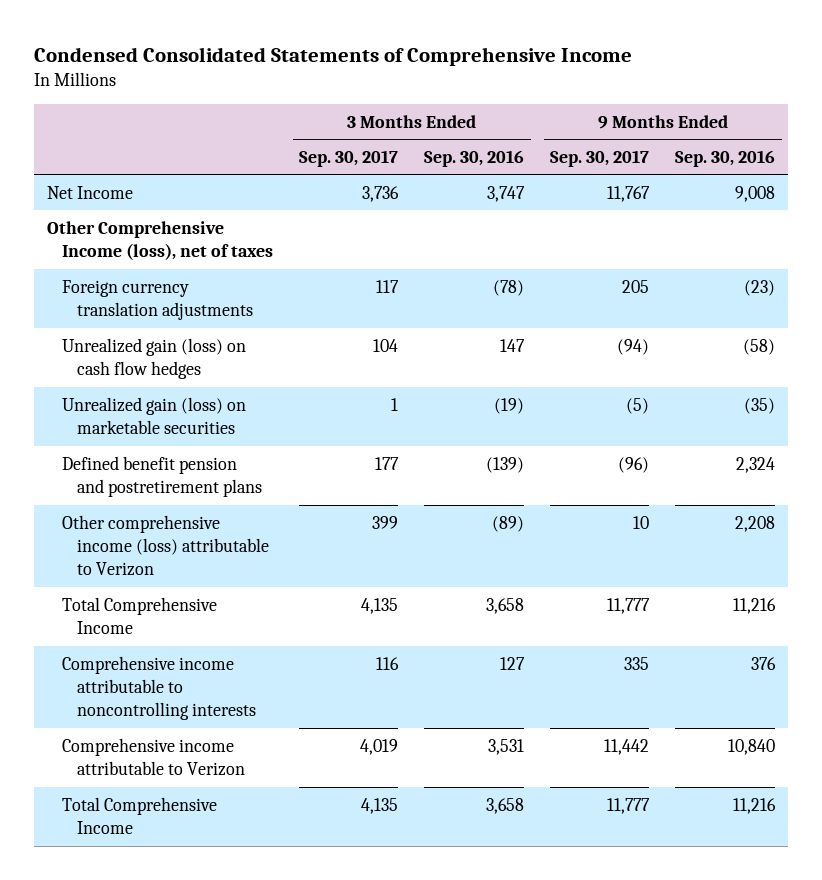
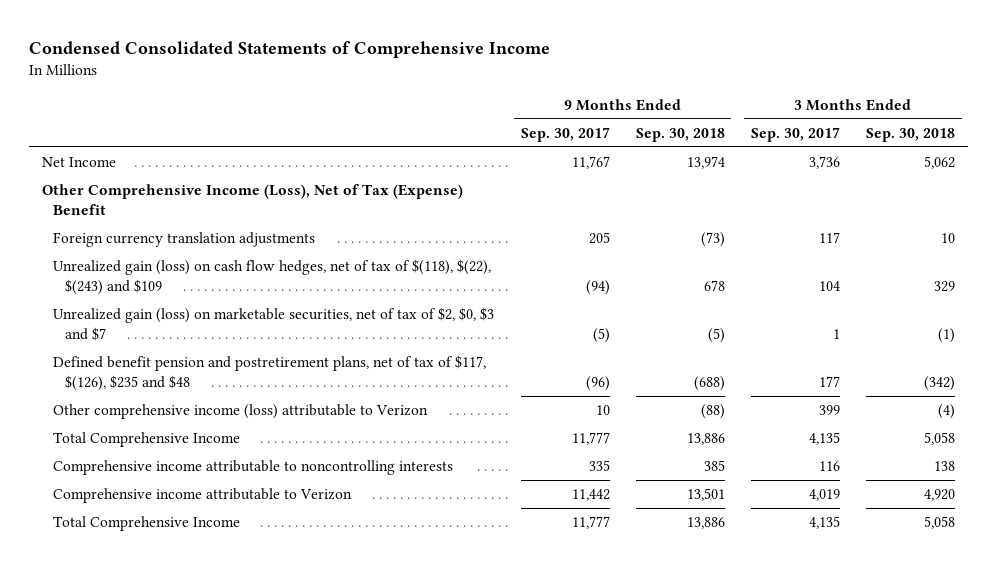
[424,149,525,167] Sep. 30, 2016 -> none
[675,149,776,167] Sep. 30, 2016 -> none
none -> [635,127,725,142] Sep. 30, 2018
none -> [866,127,956,142] Sep. 30, 2018
[47,220,274,261] Other Comprehensive Income (loss), net of taxes -> [42,184,464,216] Other Comprehensive Income (Loss), Net of Tax (Expense) Benefit
[62,337,247,380] Unrealized gain (loss) on cash flow hedges -> [53,259,492,296] Unrealized gain (loss) on cash flow hedges, net of tax of $(118), $(22), $(243) and $109
[62,396,247,435] Unrealized gain (loss) on marketable securities -> [53,307,495,342] Unrealized gain (loss) on marketable securities, net of tax of $2, $0, $3 and $7
[62,455,263,498] Defined benefit pension and postretirement plans -> [53,355,487,392] Defined benefit pension and postretirement plans, net of tax of $117, $(126), $235 and $48

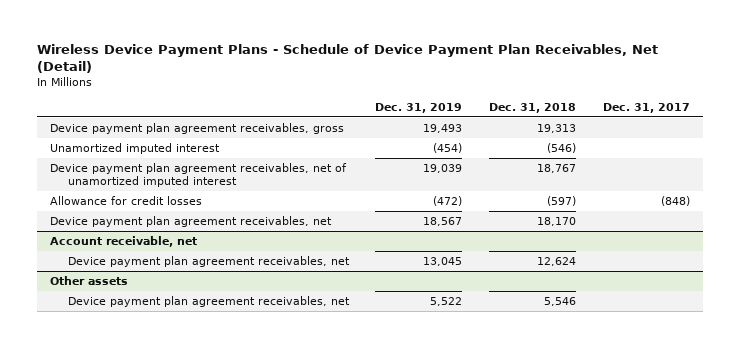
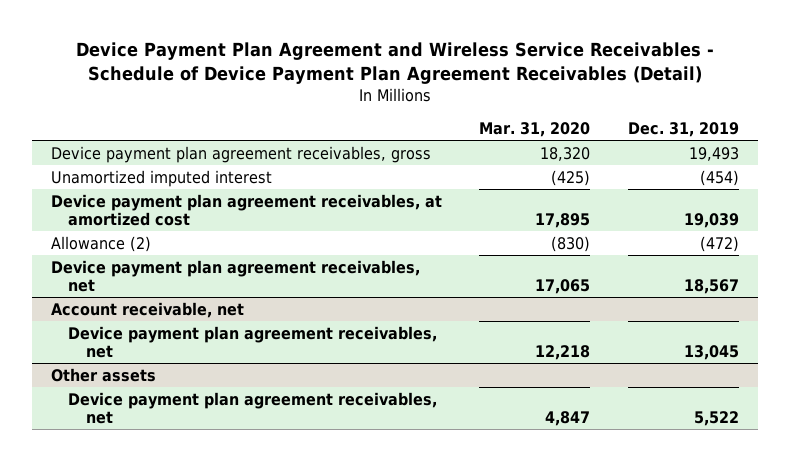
[36,43,658,73] Wireless Device Payment Plans - Schedule of Device Payment Plan Receivables, Net (Detail) -> [75,42,714,84] Device Payment Plan Agreement and Wireless Service Receivables - Schedule of Device Payment Plan Agreement Receivables (Detail)
[489,102,577,113] Dec. 31, 2018 -> none
[603,102,691,113] Dec. 31, 2017 -> none
none -> [479,121,591,137] Mar. 31, 2020
[49,162,347,187] Device payment plan agreement receivables, net of unamortized imputed interest -> [50,193,442,226] Device payment plan agreement receivables, at amortized cost
[49,195,202,205] Allowance for credit losses -> [50,235,151,252] Allowance (2)

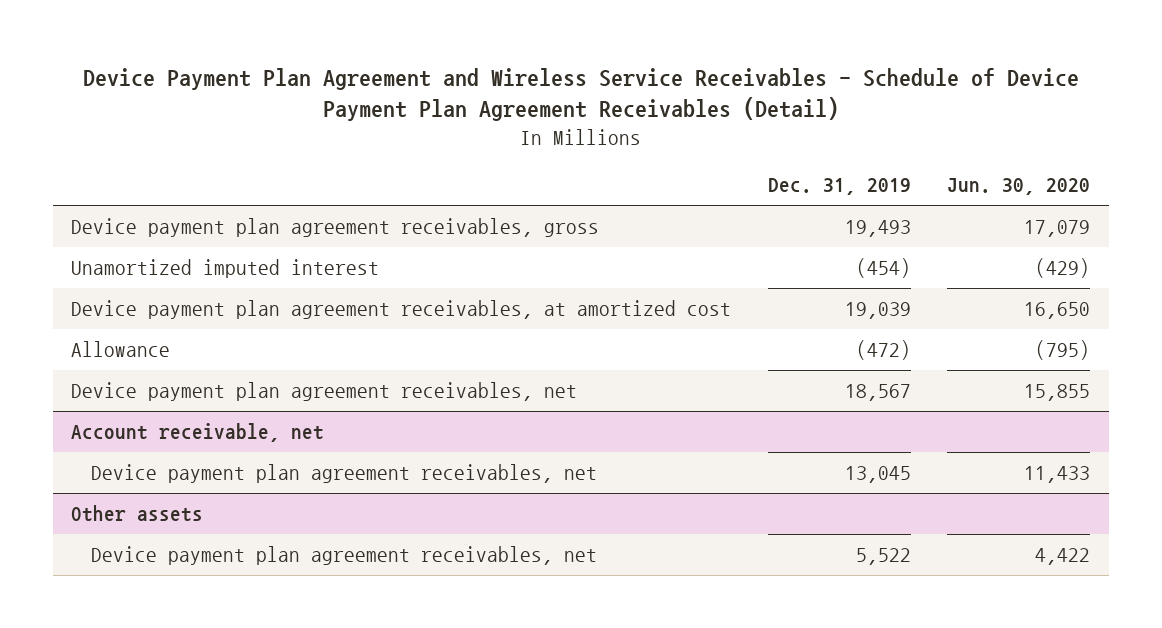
[479,121,591,137] Mar. 31, 2020 -> none
none -> [947,178,1091,196] Jun. 30, 2020
[50,235,151,252] Allowance (2) -> [71,341,171,358] Allowance

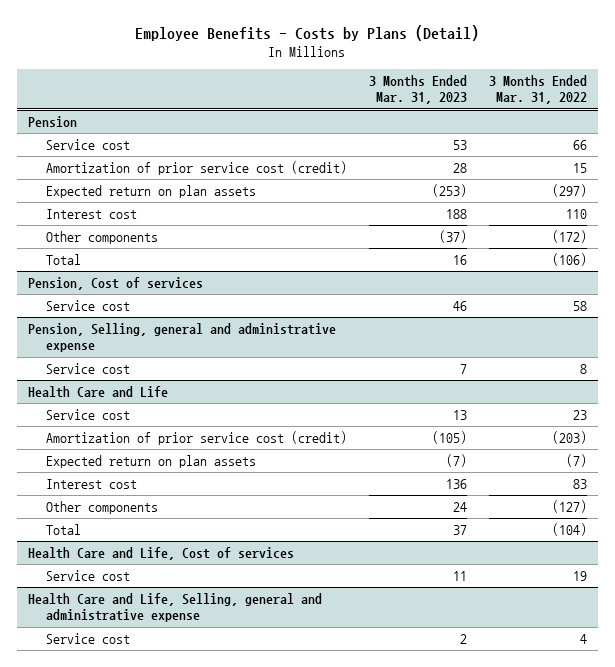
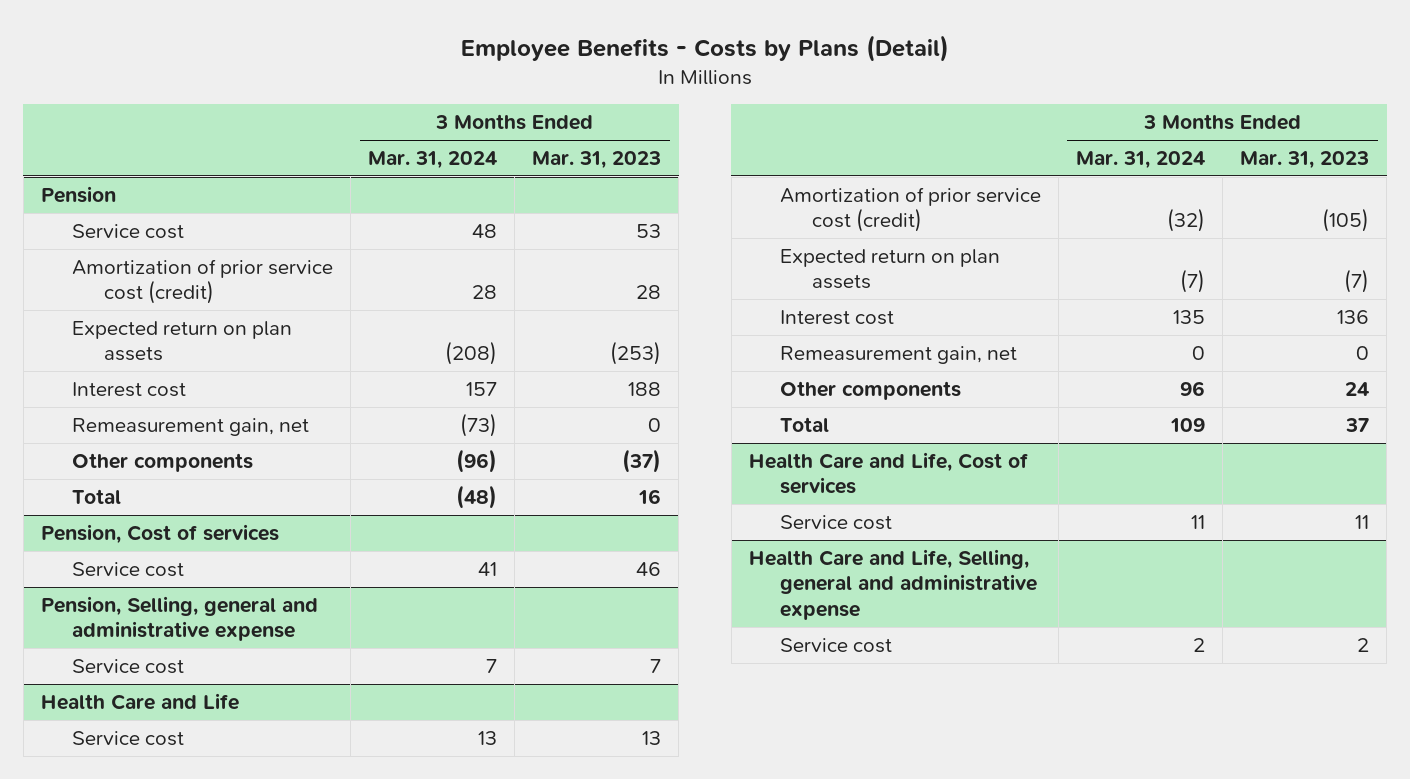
[488,75,587,105] 3 Months Ended Mar. 31, 2022 -> none
none -> [368,151,498,170] Mar. 31, 2024
none -> [72,417,310,436] Remeasurement gain, net
none -> [780,345,1018,364] Remeasurement gain, net

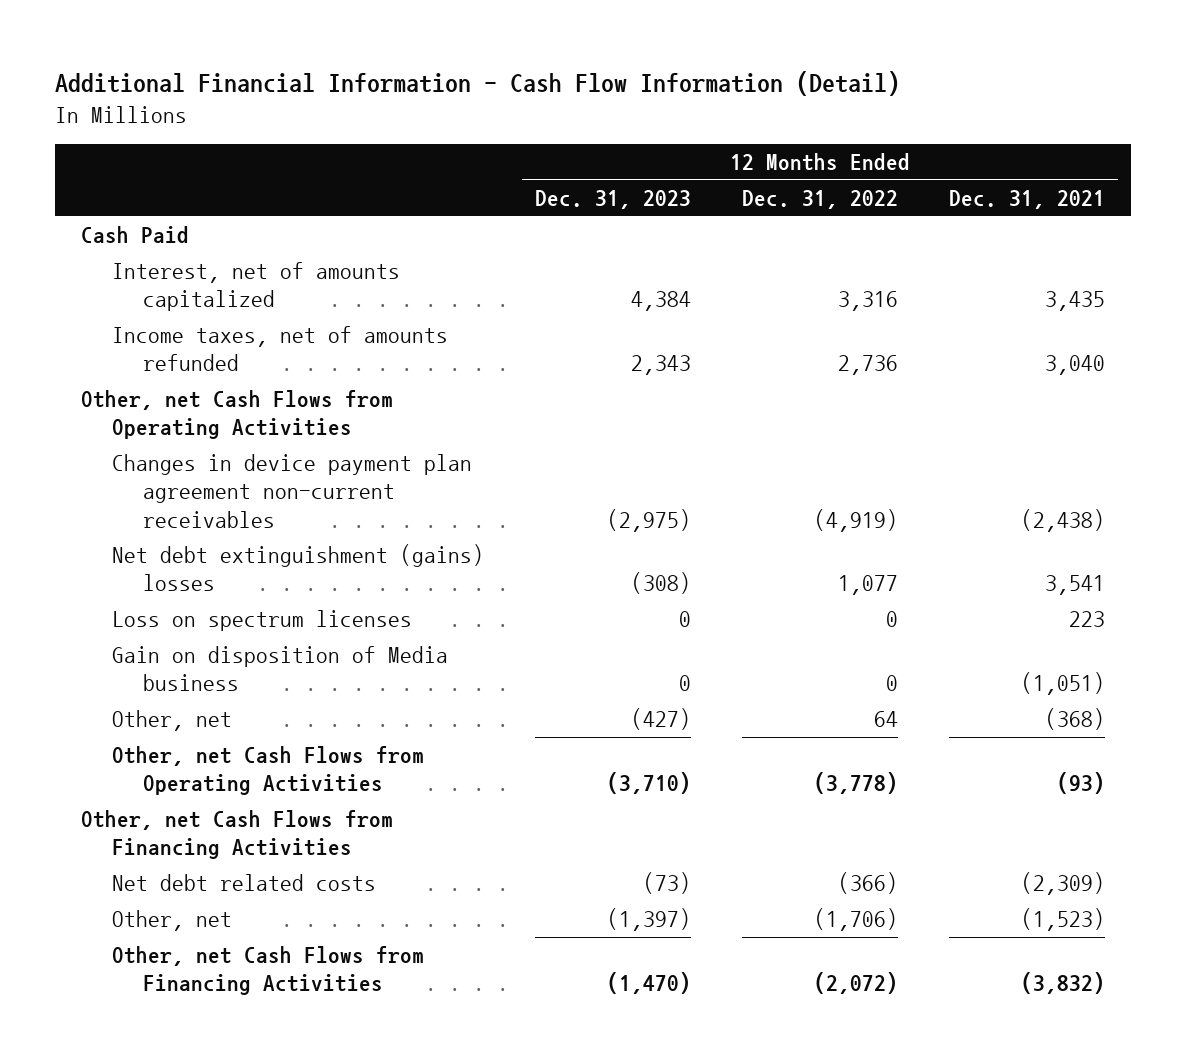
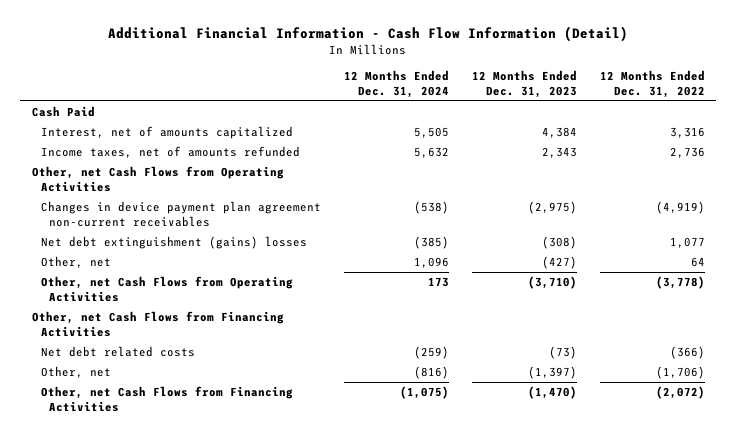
[949,190,1106,210] Dec. 31, 2021 -> none
none -> [343,69,449,98] 12 Months Ended Dec. 31, 2024
[111,610,412,632] Loss on spectrum licenses -> none
[111,646,448,692] Gain on disposition of Media business -> none

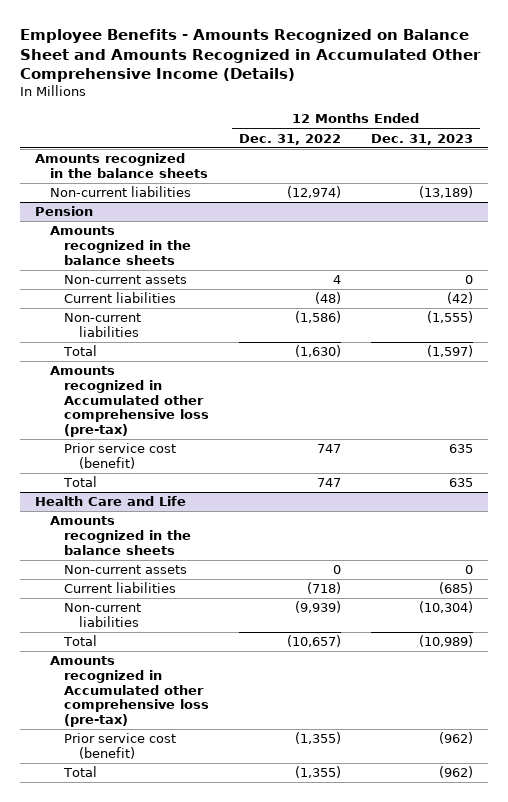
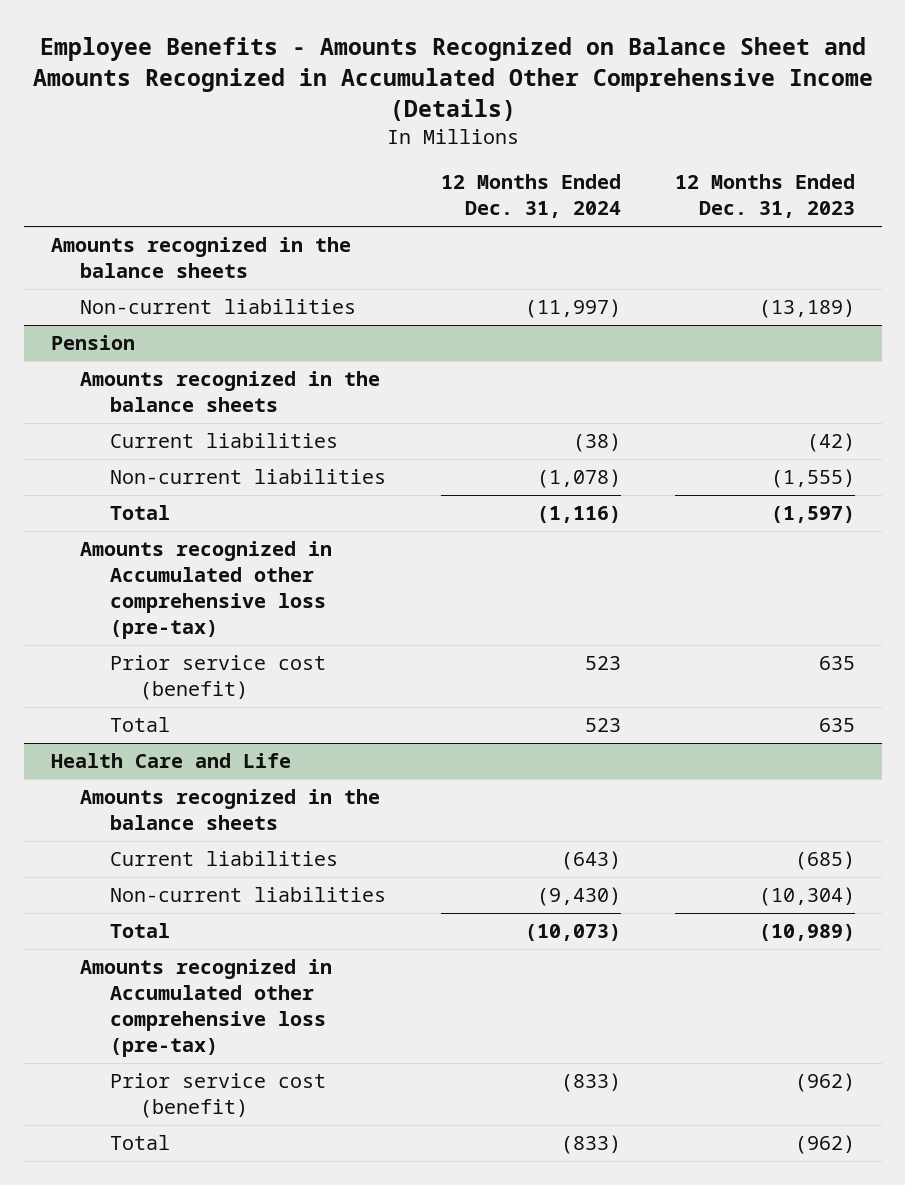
[239,133,342,145] Dec. 31, 2022 -> none
none -> [440,174,621,219] 12 Months Ended Dec. 31, 2024
[64,275,188,285] Non-current assets -> none
[64,565,188,575] Non-current assets -> none

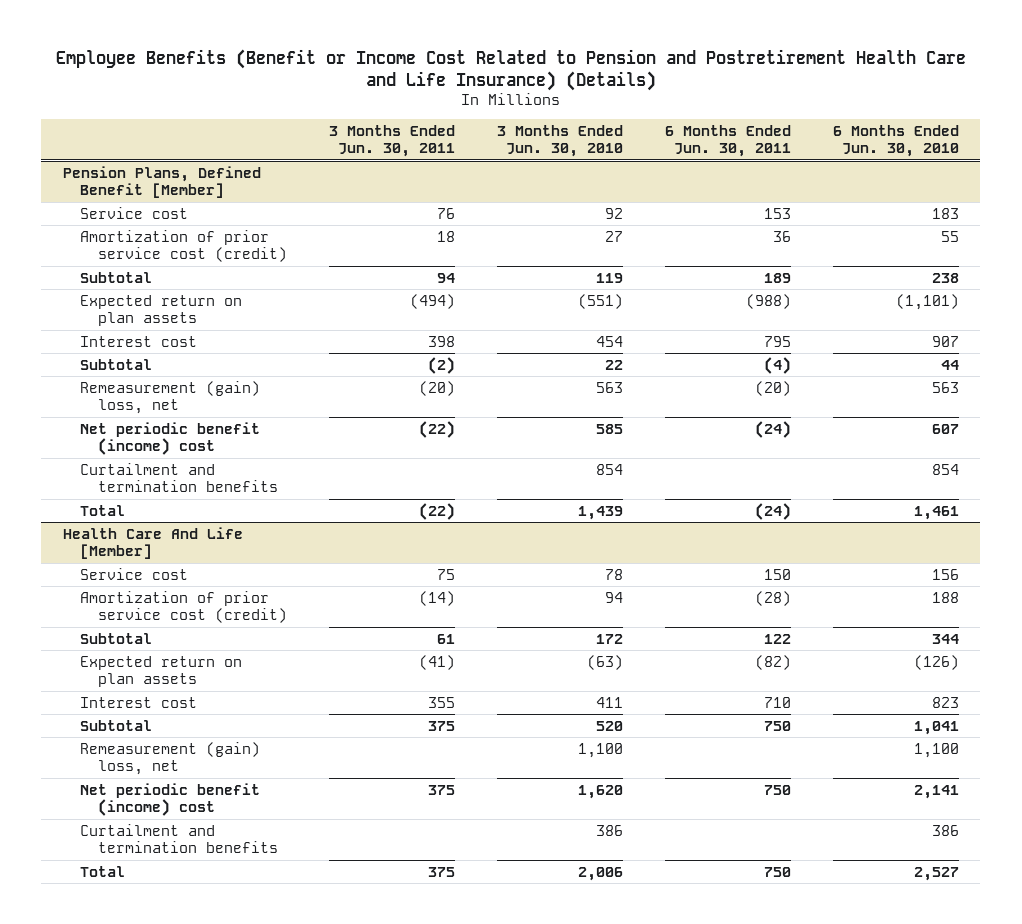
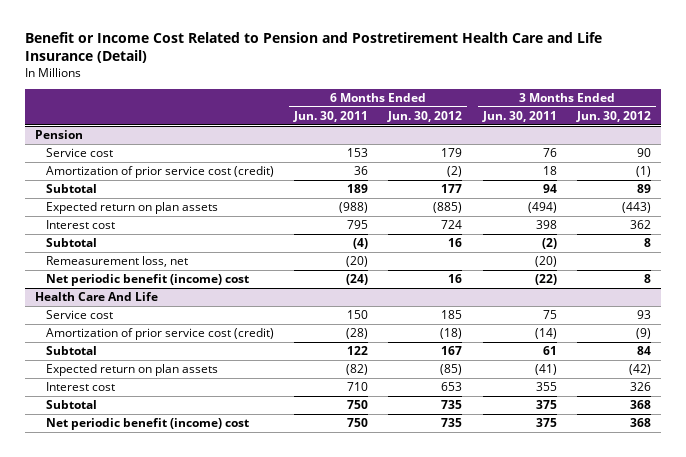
[55,48,966,91] Employee Benefits (Benefit or Income Cost Related to Pension and Postretirement Health Care and Life Insurance) (Details) -> [24,31,602,64] Benefit or Income Cost Related to Pension and Postretirement Health Care and Life Insurance (Detail)
[497,124,624,158] 3 Months Ended Jun. 30, 2010 -> none
[833,124,960,158] 6 Months Ended Jun. 30, 2010 -> none
none -> [387,110,463,122] Jun. 30, 2012
none -> [575,110,651,122] Jun. 30, 2012
[62,165,261,198] Pension Plans, Defined Benefit [Member] -> none
none -> [34,130,83,140] Pension
[80,380,261,414] Remeasurement (gain) loss, net -> [46,256,189,268] Remeasurement loss, net
[80,462,279,492] Curtailment and termination benefits -> none
[80,504,126,516] Total -> none
[62,526,243,559] Health Care And Life [Member] -> [34,292,158,302] Health Care And Life
[80,741,261,775] Remeasurement (gain) loss, net -> none
[80,823,279,853] Curtailment and termination benefits -> none
[80,865,126,877] Total -> none

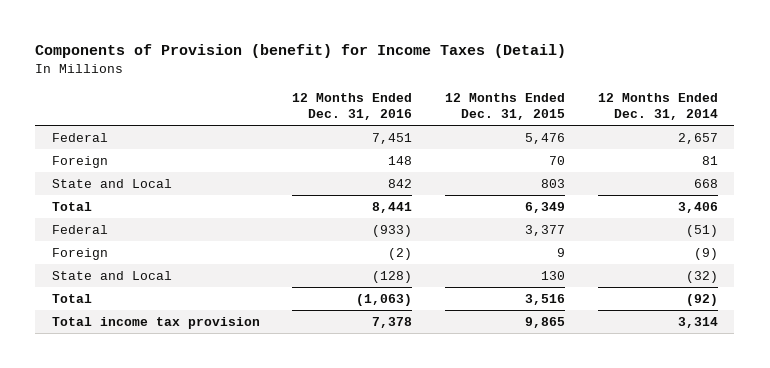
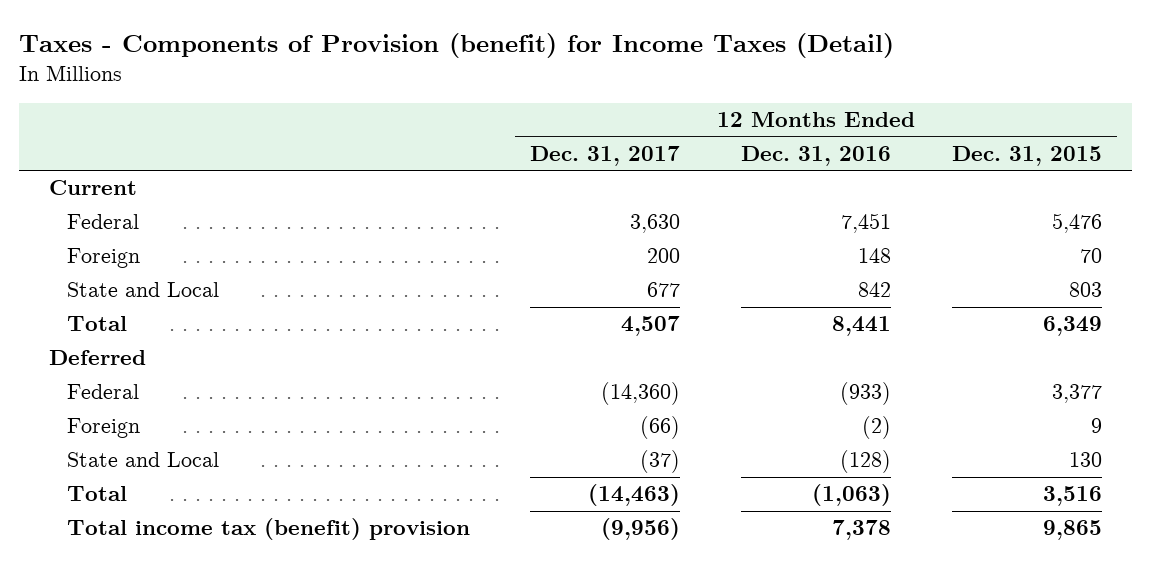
[35,44,567,59] Components of Provision (benefit) for Income Taxes (Detail) -> [18,33,894,59] Taxes - Components of Provision (benefit) for Income Taxes (Detail)
[597,92,718,120] 12 Months Ended Dec. 31, 2014 -> none
none -> [530,145,681,166] Dec. 31, 2017
none -> [49,180,138,196] Current
none -> [49,350,147,366] Deferred
[51,316,260,329] Total income tax provision -> [66,518,470,541] Total income tax (benefit) provision

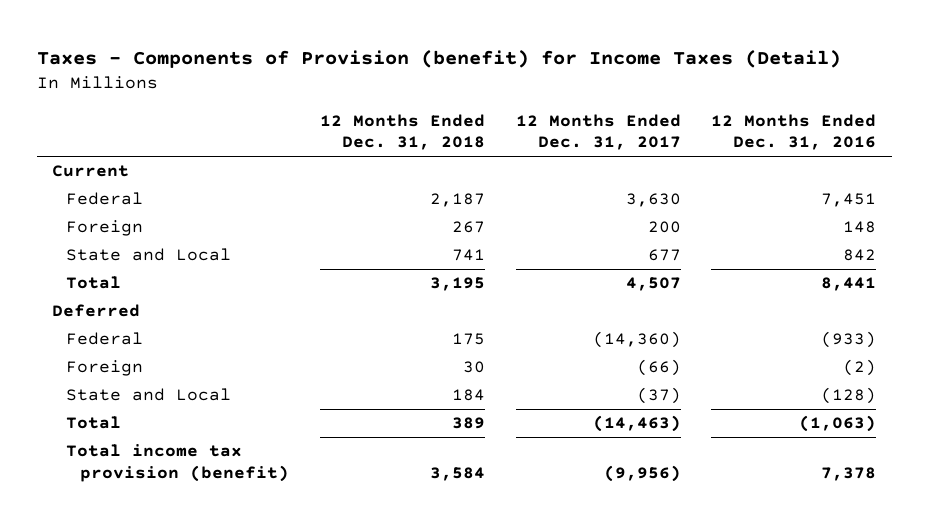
[951,145,1102,166] Dec. 31, 2015 -> none
none -> [319,113,485,151] 12 Months Ended Dec. 31, 2018
[66,518,470,541] Total income tax (benefit) provision -> [66,444,290,483] Total income tax provision (benefit)

